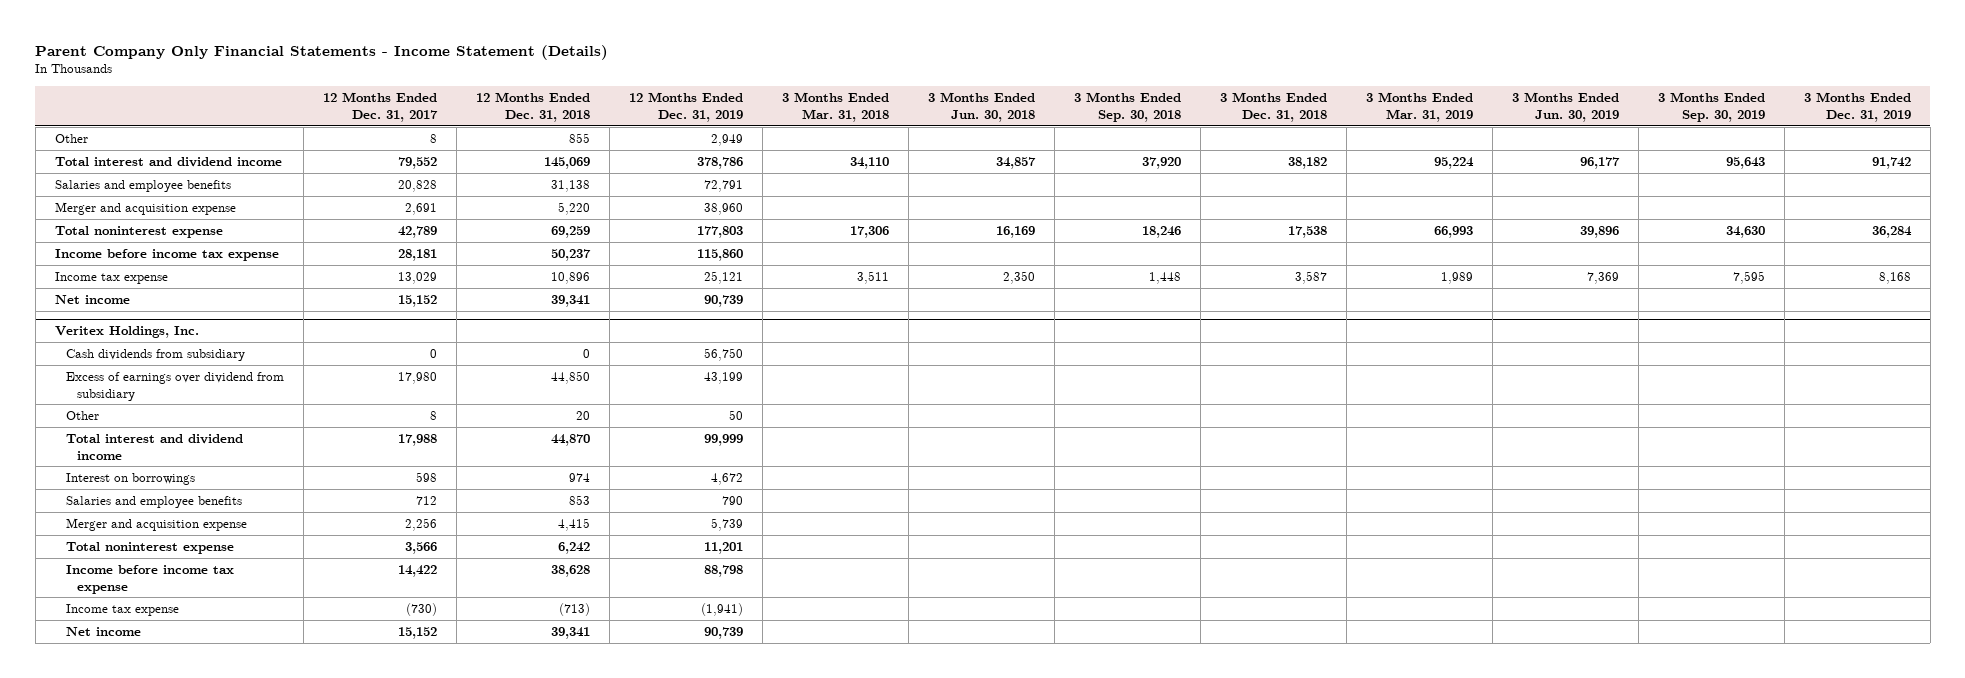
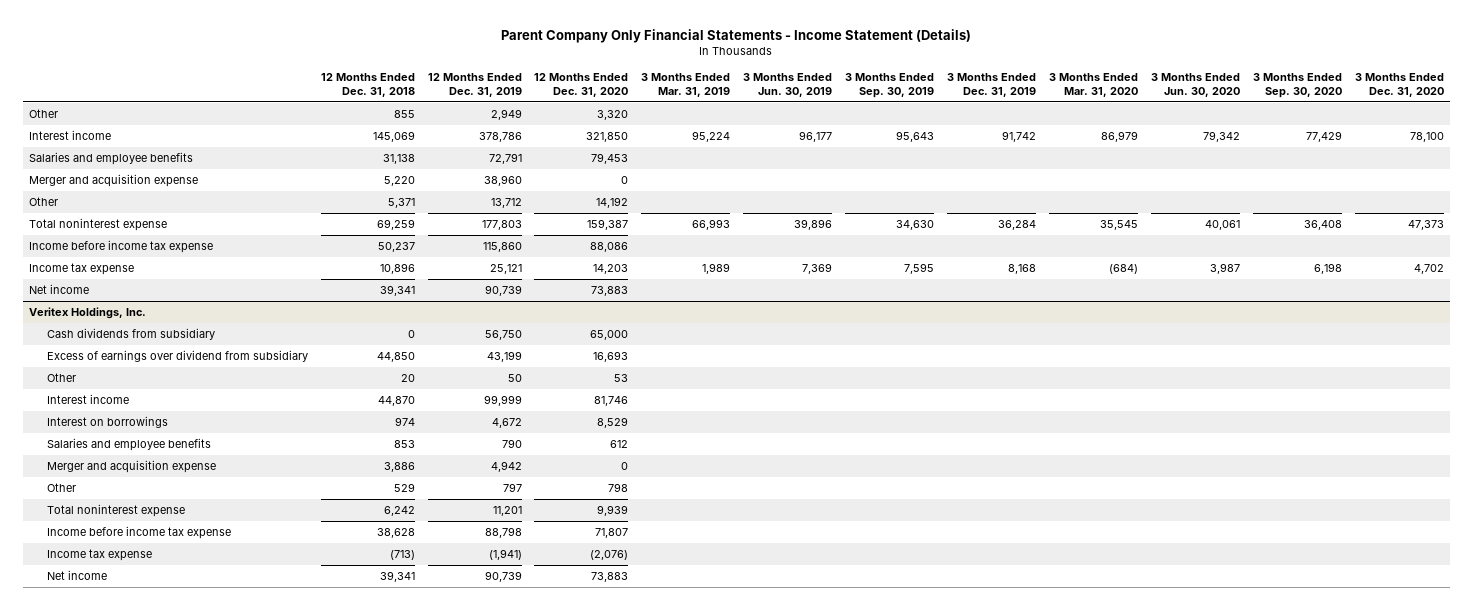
[322,92,438,123] 12 Months Ended Dec. 31, 2017 -> none
[781,92,889,123] 3 Months Ended Mar. 31, 2018 -> none
[927,92,1035,123] 3 Months Ended Jun. 30, 2018 -> none
[1073,92,1181,123] 3 Months Ended Sep. 30, 2018 -> none
[1219,92,1327,123] 3 Months Ended Dec. 31, 2018 -> none
none -> [534,73,629,97] 12 Months Ended Dec. 31, 2020
none -> [1049,73,1139,97] 3 Months Ended Mar. 31, 2020
none -> [1151,73,1241,97] 3 Months Ended Jun. 30, 2020
none -> [1252,73,1342,98] 3 Months Ended Sep. 30, 2020
none -> [1354,73,1444,97] 3 Months Ended Dec. 31, 2020
[54,156,282,167] Total interest and dividend income -> [29,130,112,141] Interest income
none -> [29,197,59,207] Other
[65,433,243,460] Total interest and dividend income -> [46,394,129,405] Interest income
[557,517,590,531] 4,415 -> [383,462,415,473] 3,886
[710,517,743,531] 5,739 -> [490,461,522,473] 4,942
none -> [46,483,76,493] Other

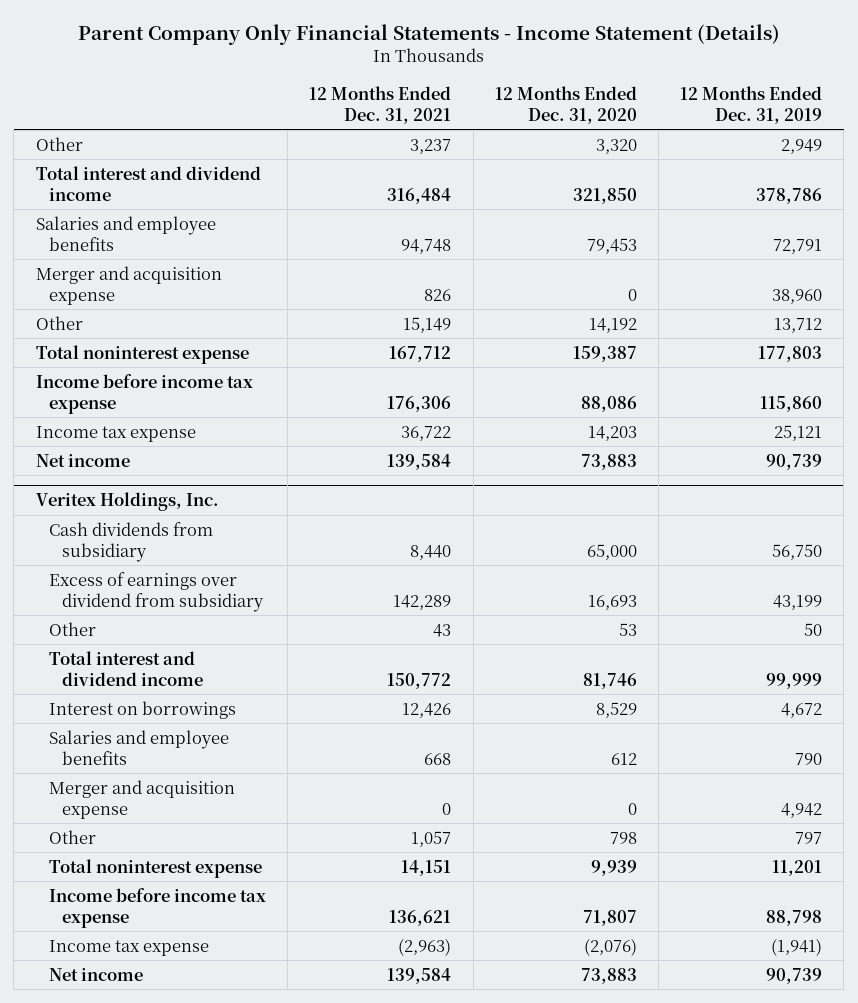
[320,73,415,97] 12 Months Ended Dec. 31, 2018 -> none
[641,73,731,97] 3 Months Ended Mar. 31, 2019 -> none
[743,73,833,97] 3 Months Ended Jun. 30, 2019 -> none
[845,73,935,98] 3 Months Ended Sep. 30, 2019 -> none
[947,73,1037,97] 3 Months Ended Dec. 31, 2019 -> none
[1049,73,1139,97] 3 Months Ended Mar. 31, 2020 -> none
[1151,73,1241,97] 3 Months Ended Jun. 30, 2020 -> none
[1252,73,1342,98] 3 Months Ended Sep. 30, 2020 -> none
[1354,73,1444,97] 3 Months Ended Dec. 31, 2020 -> none
none -> [309,85,452,124] 12 Months Ended Dec. 31, 2021
[29,130,112,141] Interest income -> [35,165,261,201] Total interest and dividend income
[46,394,129,405] Interest income -> [48,650,204,686] Total interest and dividend income

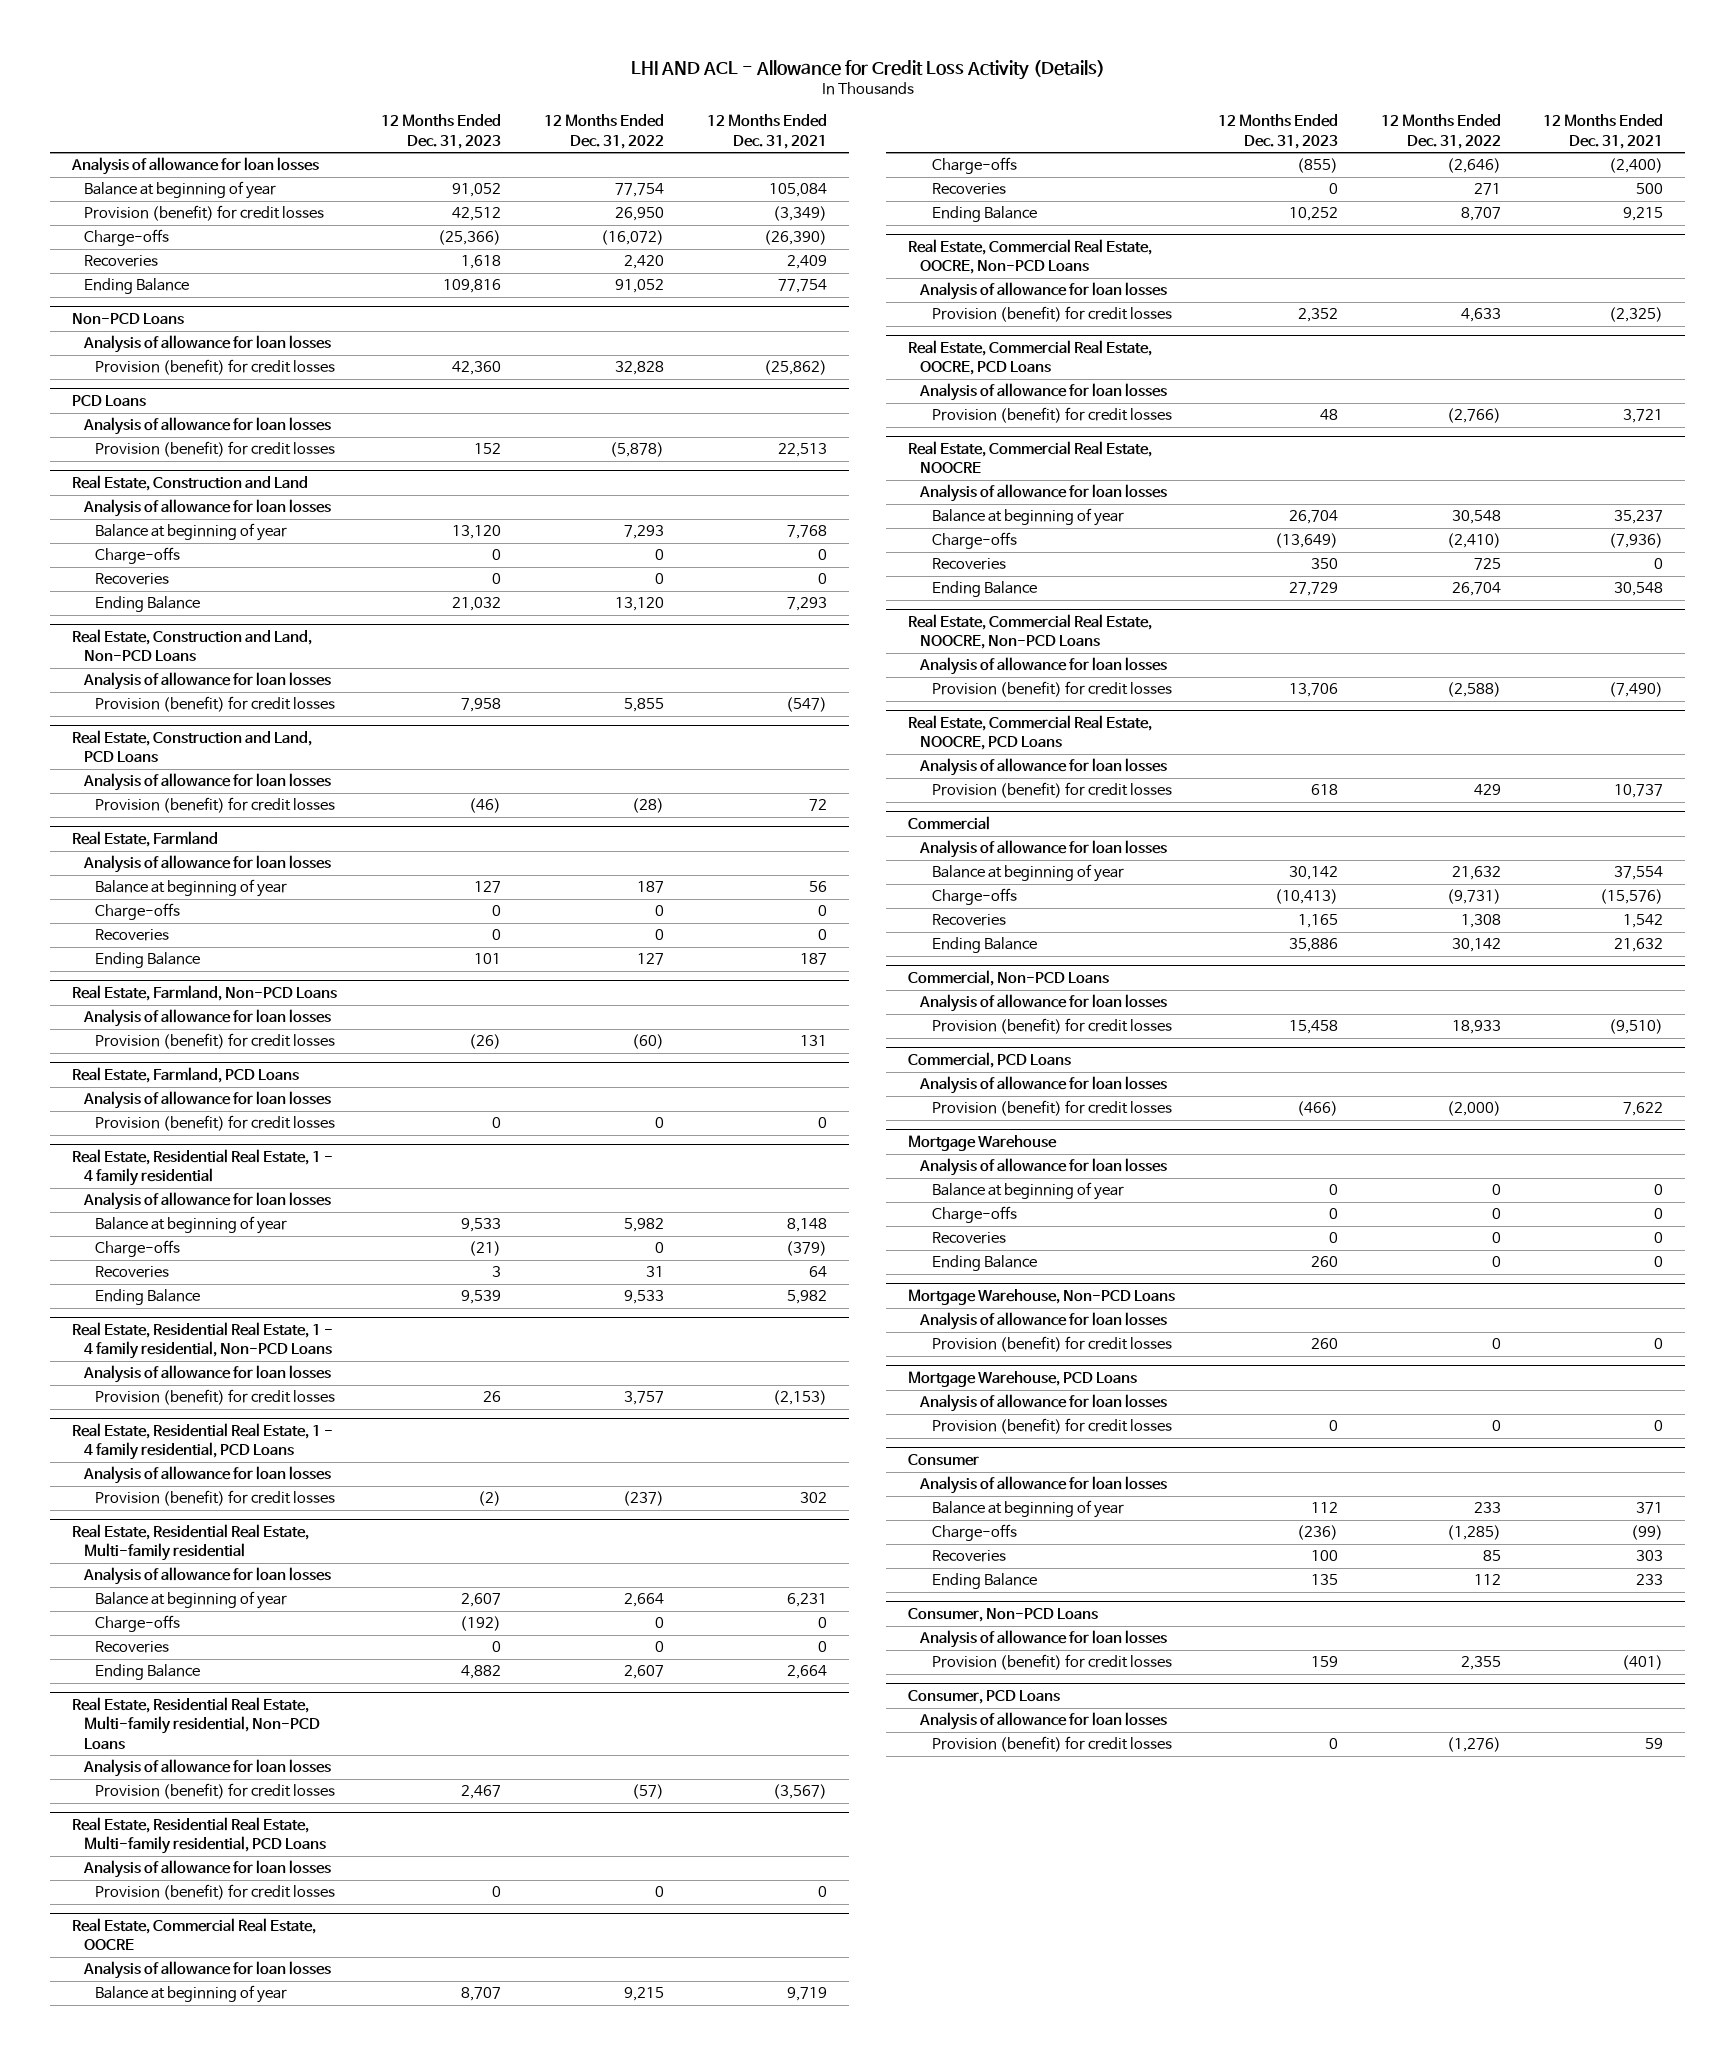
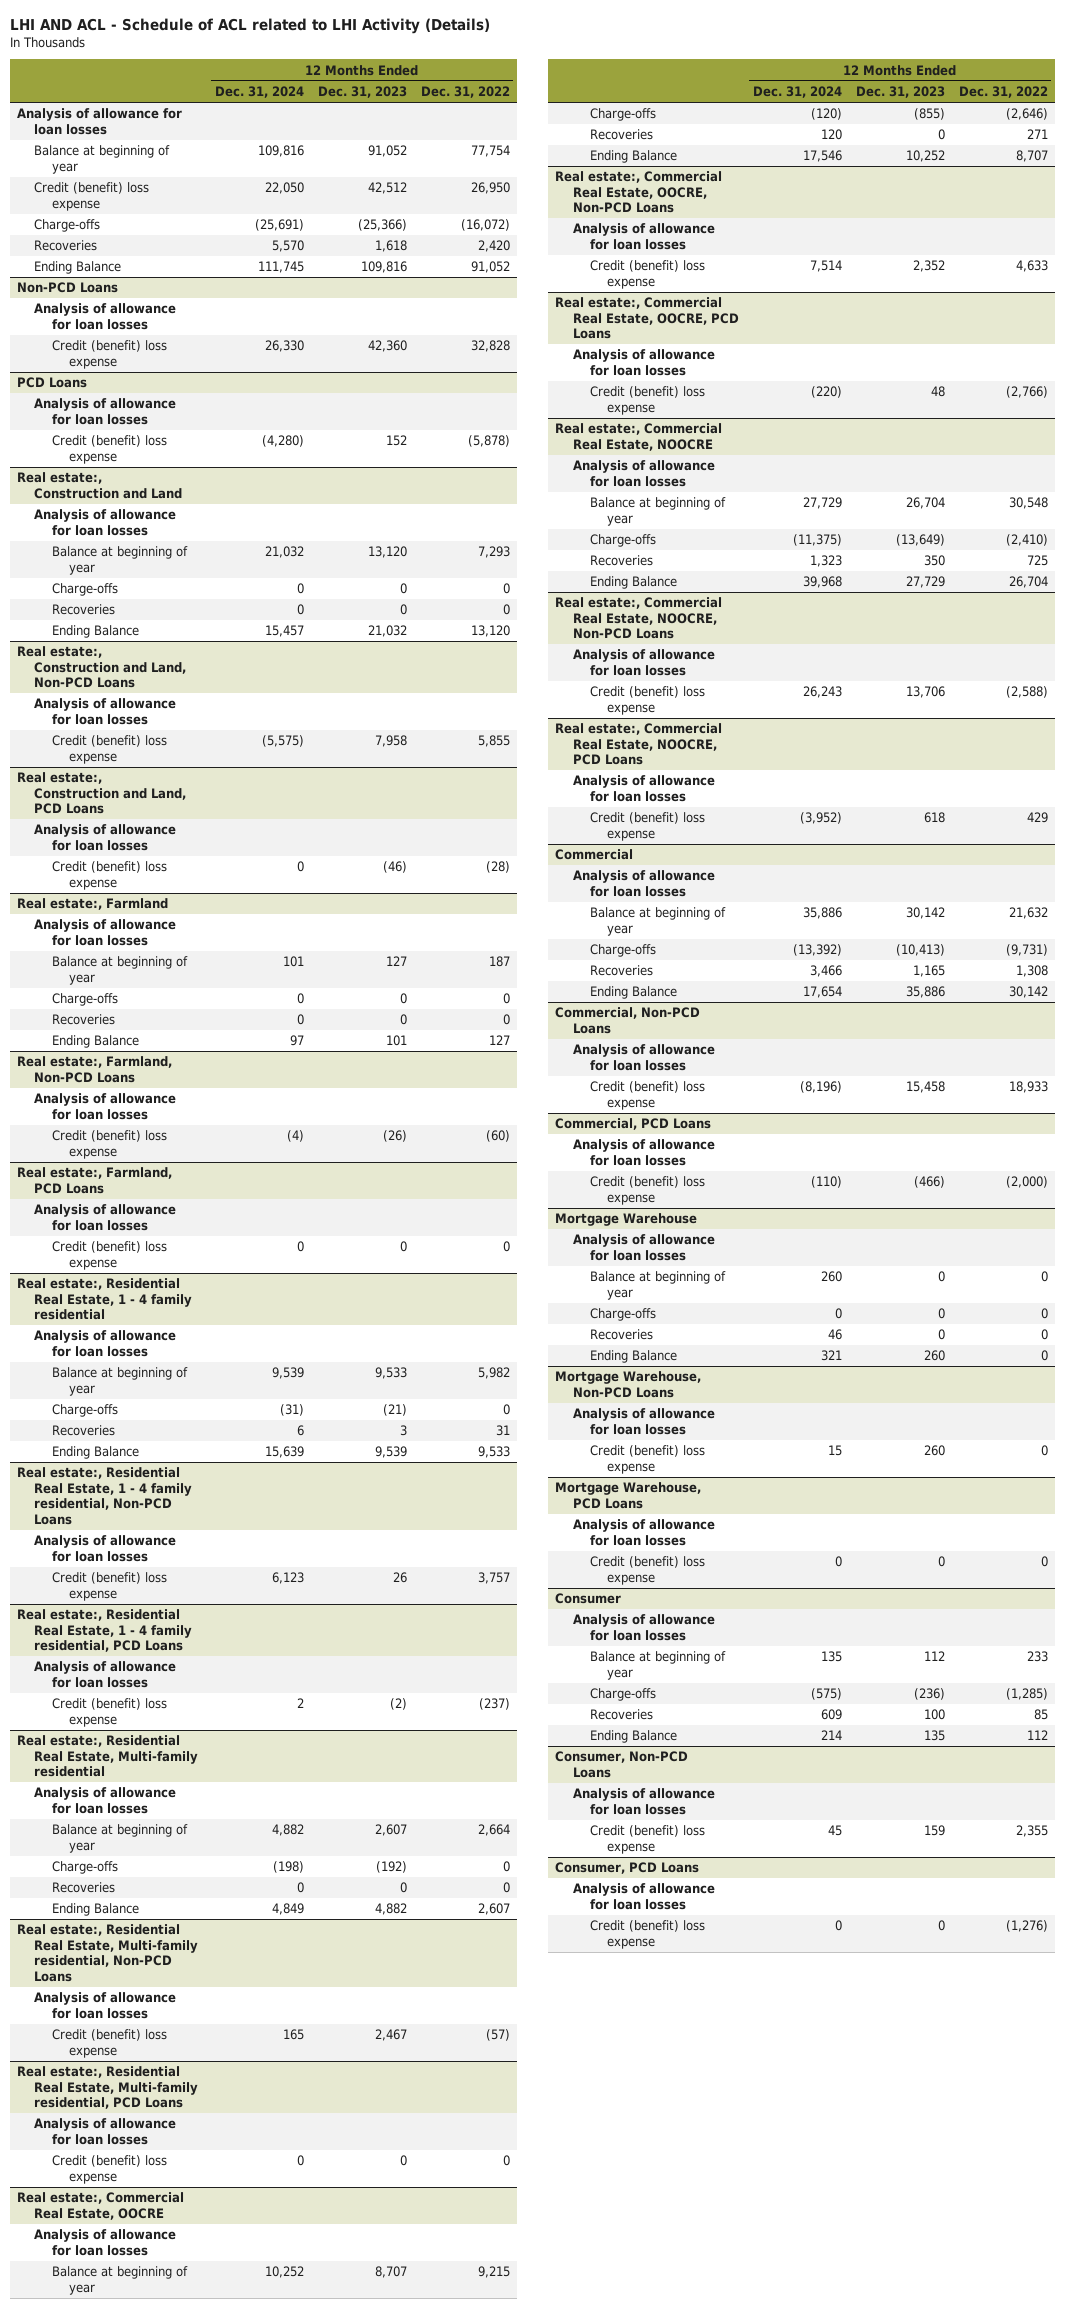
[630,59,1105,80] LHI AND ACL - Allowance for Credit Loss Activity (Details) -> [10,17,491,34] LHI AND ACL - Schedule of ACL related to LHI Activity (Details)
[707,114,828,149] 12 Months Ended Dec. 31, 2021 -> none
none -> [214,86,304,99] Dec. 31, 2024
[83,205,324,222] Provision (benefit) for credit losses -> [34,182,150,211] Credit (benefit) loss expense
[95,359,336,376] Provision (benefit) for credit losses -> [51,340,167,369] Credit (benefit) loss expense
[95,441,336,458] Provision (benefit) for credit losses -> [51,435,167,464] Credit (benefit) loss expense
[71,475,308,492] Real Estate, Construction and Land -> [17,472,183,499] Real estate:, Construction and Land
[71,629,312,663] Real Estate, Construction and Land, Non-PCD Loans -> [17,646,187,689] Real estate:, Construction and Land, Non-PCD Loans
[95,696,336,713] Provision (benefit) for credit losses -> [51,735,167,764] Credit (benefit) loss expense
[71,730,312,764] Real Estate, Construction and Land, PCD Loans -> [17,772,187,815] Real estate:, Construction and Land, PCD Loans
[95,797,336,814] Provision (benefit) for credit losses -> [51,861,167,890] Credit (benefit) loss expense
[71,831,218,848] Real Estate, Farmland -> [17,898,169,911] Real estate:, Farmland
[71,985,337,1002] Real Estate, Farmland, Non-PCD Loans -> [17,1056,173,1083] Real estate:, Farmland, Non-PCD Loans
[95,1033,336,1050] Provision (benefit) for credit losses -> [51,1130,167,1159] Credit (benefit) loss expense
[71,1067,299,1084] Real Estate, Farmland, PCD Loans -> [17,1167,173,1194] Real estate:, Farmland, PCD Loans
[95,1115,336,1132] Provision (benefit) for credit losses -> [51,1241,167,1270] Credit (benefit) loss expense
[71,1149,333,1187] Real Estate, Residential Real Estate, 1 - 4 family residential -> [17,1278,193,1321] Real estate:, Residential Real Estate, 1 - 4 family residential
[71,1322,333,1360] Real Estate, Residential Real Estate, 1 - 4 family residential, Non-PCD Loans -> [17,1467,193,1525] Real estate:, Residential Real Estate, 1 - 4 family residential, Non-PCD Loans
[95,1389,336,1406] Provision (benefit) for credit losses -> [51,1572,167,1601] Credit (benefit) loss expense
[71,1423,333,1461] Real Estate, Residential Real Estate, 1 - 4 family residential, PCD Loans -> [17,1609,193,1653] Real estate:, Residential Real Estate, 1 - 4 family residential, PCD Loans
[95,1490,336,1507] Provision (benefit) for credit losses -> [51,1698,167,1727] Credit (benefit) loss expense
[71,1524,309,1562] Real Estate, Residential Real Estate, Multi-family residential -> [17,1735,199,1778] Real estate:, Residential Real Estate, Multi-family residential
[71,1697,320,1750] Real Estate, Residential Real Estate, Multi-family residential, Non-PCD Loans -> [17,1924,199,1982] Real estate:, Residential Real Estate, Multi-family residential, Non-PCD Loans
[95,1783,336,1800] Provision (benefit) for credit losses -> [51,2029,167,2058] Credit (benefit) loss expense
[71,1817,326,1855] Real Estate, Residential Real Estate, Multi-family residential, PCD Loans -> [17,2066,199,2110] Real estate:, Residential Real Estate, Multi-family residential, PCD Loans
[95,1884,336,1901] Provision (benefit) for credit losses -> [51,2155,167,2184] Credit (benefit) loss expense
[71,1918,316,1951] Real Estate, Commercial Real Estate, OOCRE -> [17,2192,185,2220] Real estate:, Commercial Real Estate, OOCRE
[907,239,1152,275] Real Estate, Commercial Real Estate, OOCRE, Non-PCD Loans -> [555,171,723,214] Real estate:, Commercial Real Estate, OOCRE, Non-PCD Loans
[931,306,1172,323] Provision (benefit) for credit losses -> [589,260,705,289] Credit (benefit) loss expense
[907,340,1152,376] Real Estate, Commercial Real Estate, OOCRE, PCD Loans -> [555,297,739,340] Real estate:, Commercial Real Estate, OOCRE, PCD Loans
[931,407,1172,424] Provision (benefit) for credit losses -> [589,386,705,415] Credit (benefit) loss expense
[907,441,1152,474] Real Estate, Commercial Real Estate, NOOCRE -> [555,423,723,451] Real estate:, Commercial Real Estate, NOOCRE
[907,614,1152,650] Real Estate, Commercial Real Estate, NOOCRE, Non-PCD Loans -> [555,597,723,640] Real estate:, Commercial Real Estate, NOOCRE, Non-PCD Loans
[931,681,1172,698] Provision (benefit) for credit losses -> [589,686,705,715] Credit (benefit) loss expense
[907,715,1152,751] Real Estate, Commercial Real Estate, NOOCRE, PCD Loans -> [555,723,723,766] Real estate:, Commercial Real Estate, NOOCRE, PCD Loans
[931,782,1172,799] Provision (benefit) for credit losses -> [589,812,705,841] Credit (benefit) loss expense
[931,1018,1172,1035] Provision (benefit) for credit losses -> [589,1081,705,1110] Credit (benefit) loss expense
[931,1100,1172,1117] Provision (benefit) for credit losses -> [589,1176,705,1205] Credit (benefit) loss expense
[931,1336,1172,1353] Provision (benefit) for credit losses -> [589,1445,705,1474] Credit (benefit) loss expense
[931,1418,1172,1435] Provision (benefit) for credit losses -> [589,1556,705,1585] Credit (benefit) loss expense
[931,1654,1172,1671] Provision (benefit) for credit losses -> [589,1825,705,1854] Credit (benefit) loss expense
[931,1736,1172,1753] Provision (benefit) for credit losses -> [589,1920,705,1949] Credit (benefit) loss expense

